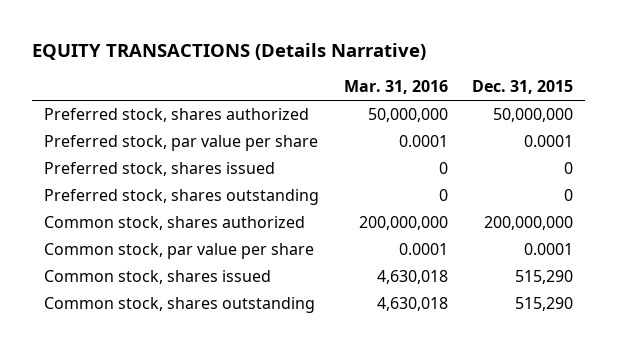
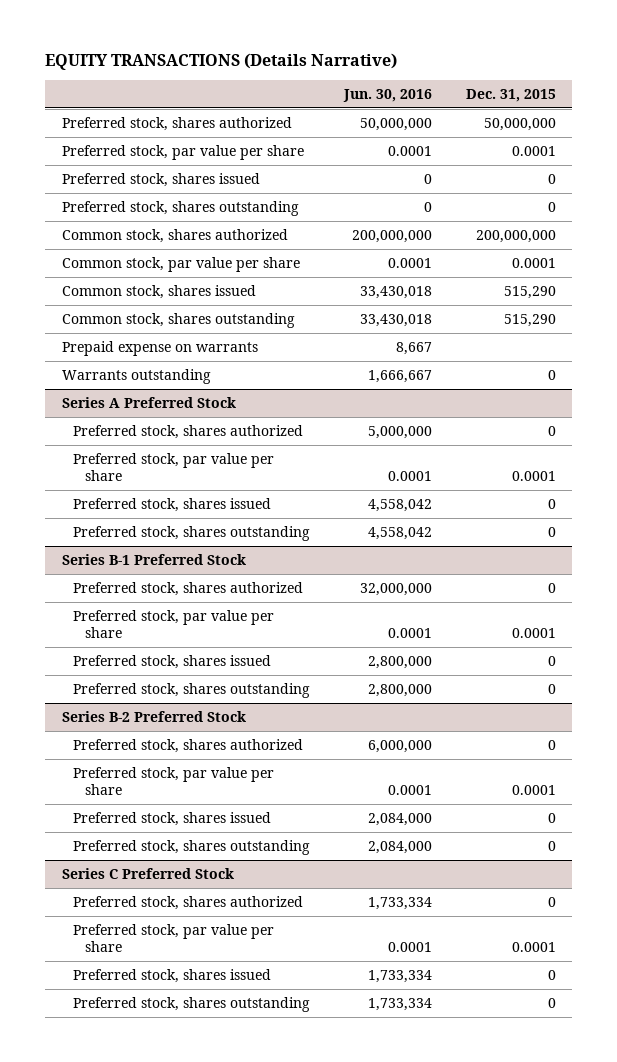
[343,80,448,95] Mar. 31, 2016 -> none
none -> [343,89,433,103] Jun. 30, 2016
none -> [61,340,258,356] Prepaid expense on warrants
none -> [61,368,211,384] Warrants outstanding
none -> [61,396,236,408] Series A Preferred Stock
none -> [73,424,304,439] Preferred stock, shares authorized
none -> [73,452,275,481] Preferred stock, par value per share
none -> [73,497,272,512] Preferred stock, shares issued
none -> [73,525,311,541] Preferred stock, shares outstanding
none -> [61,553,246,565] Series B-1 Preferred Stock
none -> [73,581,304,596] Preferred stock, shares authorized
none -> [73,609,275,638] Preferred stock, par value per share
none -> [73,654,272,669] Preferred stock, shares issued
none -> [73,682,311,698] Preferred stock, shares outstanding
none -> [61,710,246,722] Series B-2 Preferred Stock
none -> [73,738,304,753] Preferred stock, shares authorized
none -> [73,766,275,795] Preferred stock, par value per share
none -> [73,811,272,826] Preferred stock, shares issued
none -> [73,839,311,855] Preferred stock, shares outstanding
none -> [61,867,234,879] Series C Preferred Stock
none -> [73,895,304,910] Preferred stock, shares authorized
none -> [73,923,275,952] Preferred stock, par value per share
none -> [73,968,272,983] Preferred stock, shares issued
none -> [73,996,311,1012] Preferred stock, shares outstanding

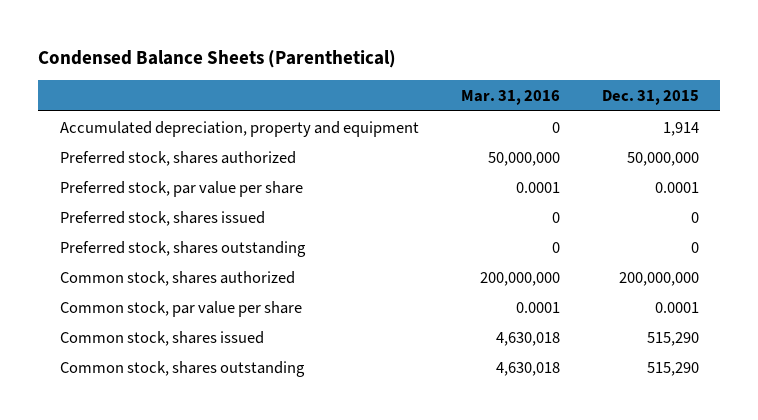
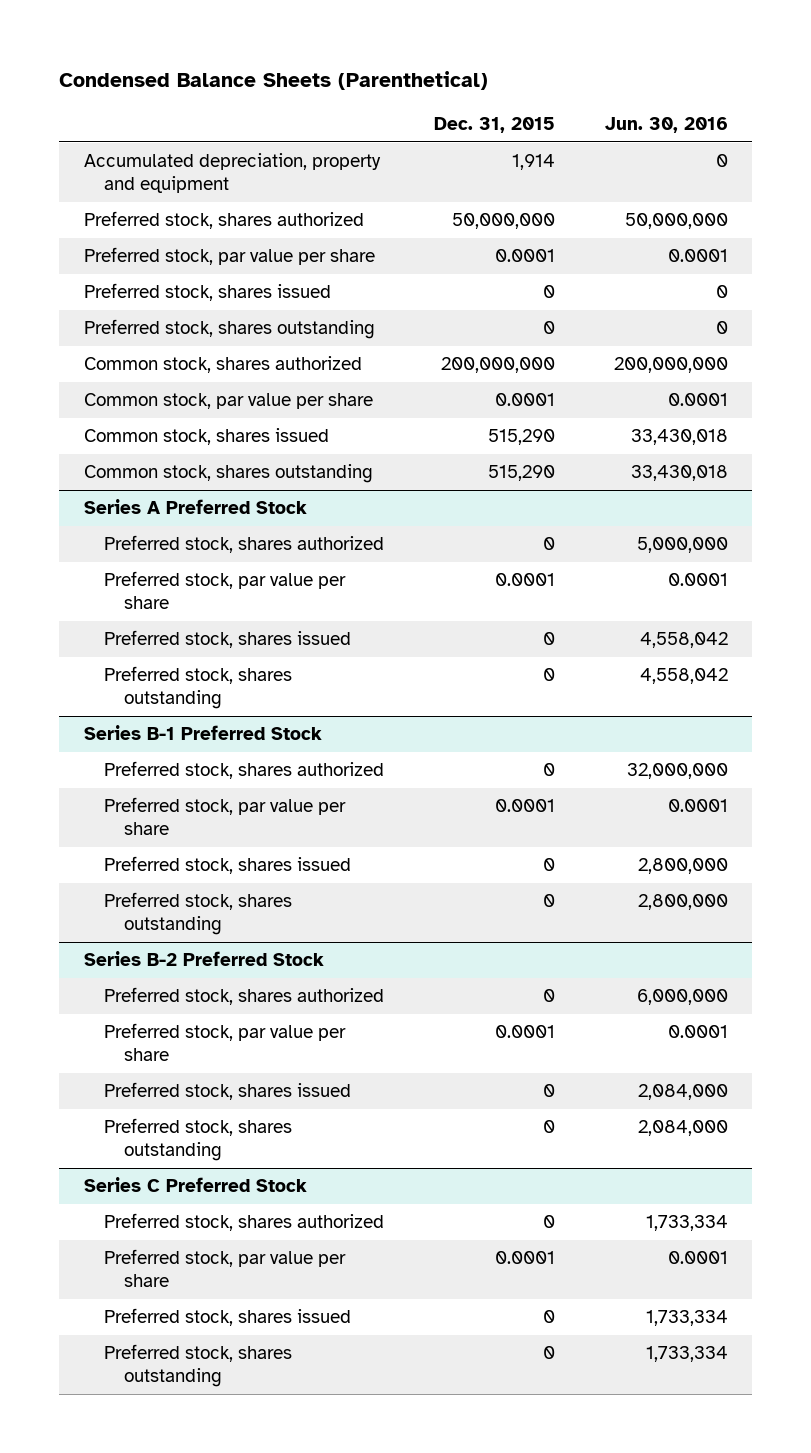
[460,89,560,105] Mar. 31, 2016 -> none
none -> [604,116,728,133] Jun. 30, 2016
none -> [83,499,307,515] Series A Preferred Stock
none -> [104,535,385,554] Preferred stock, shares authorized
none -> [104,571,347,610] Preferred stock, par value per share
none -> [104,630,352,649] Preferred stock, shares issued
none -> [104,666,293,710] Preferred stock, shares outstanding
none -> [83,725,322,741] Series B-1 Preferred Stock
none -> [104,761,385,780] Preferred stock, shares authorized
none -> [104,797,347,836] Preferred stock, par value per share
none -> [104,856,352,875] Preferred stock, shares issued
none -> [104,892,293,936] Preferred stock, shares outstanding
none -> [83,951,324,967] Series B-2 Preferred Stock
none -> [104,987,385,1006] Preferred stock, shares authorized
none -> [104,1023,347,1062] Preferred stock, par value per share
none -> [104,1082,352,1101] Preferred stock, shares issued
none -> [104,1118,293,1162] Preferred stock, shares outstanding
none -> [83,1177,307,1193] Series C Preferred Stock
none -> [104,1213,385,1232] Preferred stock, shares authorized
none -> [104,1249,347,1288] Preferred stock, par value per share
none -> [104,1308,352,1327] Preferred stock, shares issued
none -> [104,1344,293,1388] Preferred stock, shares outstanding

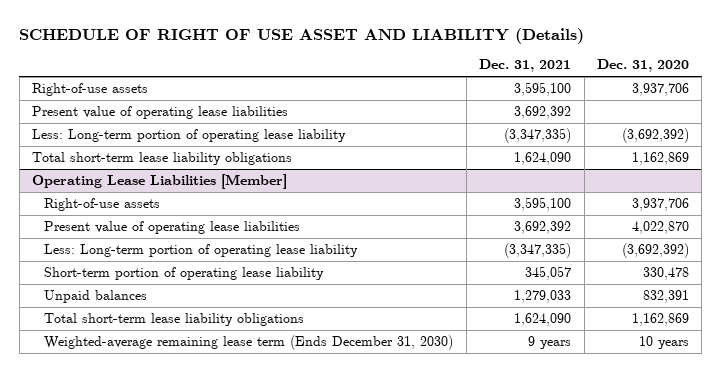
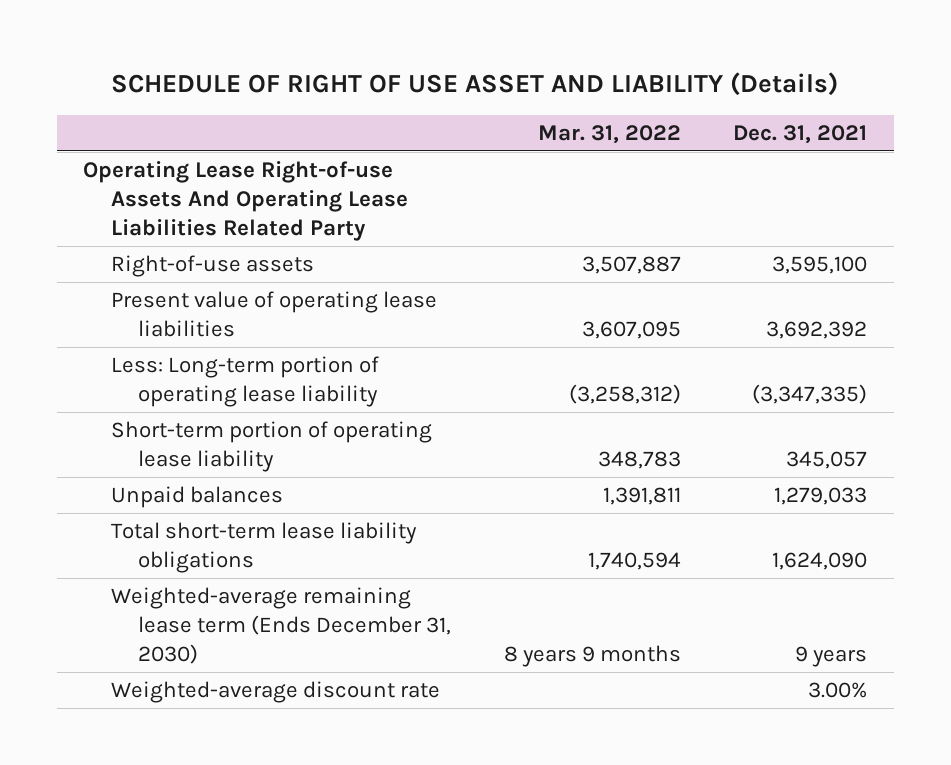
[596,59,689,73] Dec. 31, 2020 -> none
none -> [537,124,681,144] Mar. 31, 2022
[32,83,149,97] Right-of-use assets -> none
[32,106,289,120] Present value of operating lease liabilities -> none
[32,129,347,143] Less: Long-term portion of operating lease liability -> none
[32,152,293,166] Total short-term lease liability obligations -> none
[32,174,288,190] Operating Lease Liabilities [Member] -> none
none -> [83,160,408,241] Operating Lease Right-of-use Assets And Operating Lease Liabilities Related Party
none -> [110,680,440,703] Weighted-average discount rate

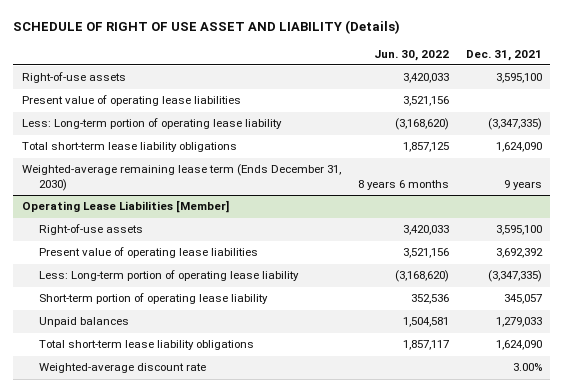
[537,124,681,144] Mar. 31, 2022 -> none
none -> [373,49,449,61] Jun. 30, 2022
[83,160,408,241] Operating Lease Right-of-use Assets And Operating Lease Liabilities Related Party -> none
none -> [21,95,241,107] Present value of operating lease liabilities
none -> [21,118,282,130] Less: Long-term portion of operating lease liability
none -> [21,142,237,153] Total short-term lease liability obligations
[110,586,451,664] Weighted-average remaining lease term (Ends December 31, 2030) -> [21,164,341,191] Weighted-average remaining lease term (Ends December 31, 2030)
none -> [21,200,229,214] Operating Lease Liabilities [Member]
none -> [39,224,144,236] Right-of-use assets

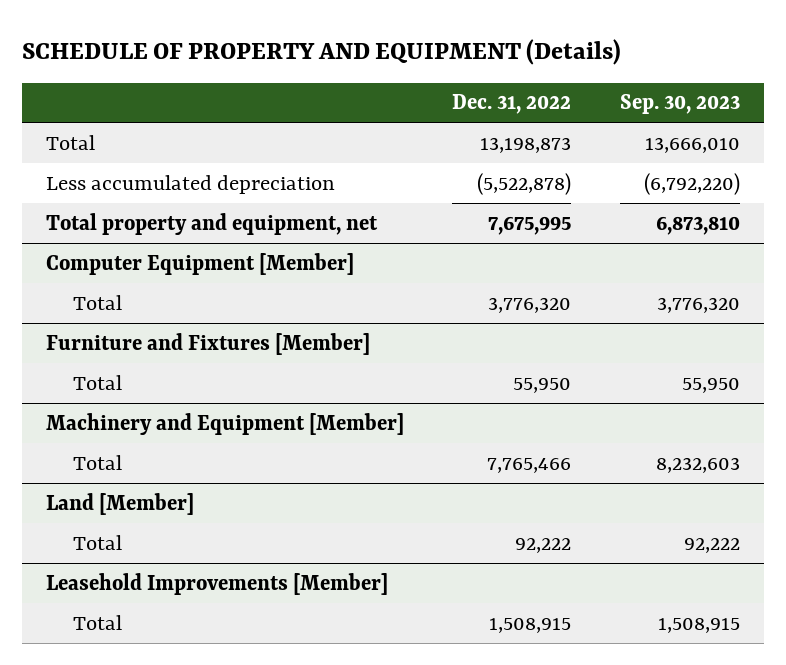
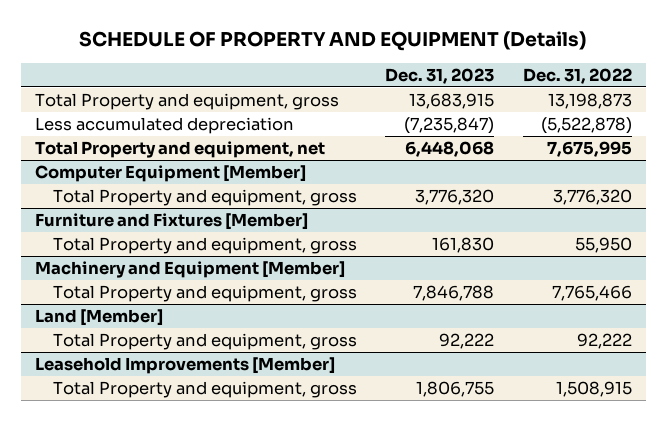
[619,94,740,115] Sep. 30, 2023 -> none
none -> [385,67,495,84] Dec. 31, 2023
[46,134,96,150] Total -> [34,93,339,111] Total Property and equipment, gross
[46,212,379,235] Total property and equipment, net -> [34,141,325,159] Total Property and equipment, net
[72,294,122,310] Total -> [53,189,358,207] Total Property and equipment, gross
[72,374,122,390] Total -> [53,237,358,255] Total Property and equipment, gross
[72,454,122,470] Total -> [53,285,358,303] Total Property and equipment, gross
[72,534,122,550] Total -> [53,333,358,351] Total Property and equipment, gross
[72,614,122,630] Total -> [53,381,358,399] Total Property and equipment, gross

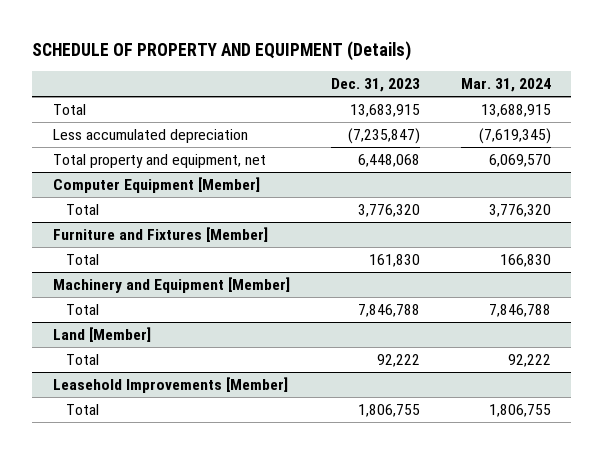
[522,67,632,84] Dec. 31, 2022 -> none
none -> [460,78,551,93] Mar. 31, 2024
[34,93,339,111] Total Property and equipment, gross -> [52,104,86,116] Total
[34,141,325,159] Total Property and equipment, net -> [52,154,266,169] Total property and equipment, net
[53,189,358,207] Total Property and equipment, gross -> [66,204,100,216] Total
[53,237,358,255] Total Property and equipment, gross -> [66,254,100,266] Total
[53,285,358,303] Total Property and equipment, gross -> [66,304,100,316] Total
[53,333,358,351] Total Property and equipment, gross -> [66,354,100,366] Total
[53,381,358,399] Total Property and equipment, gross -> [66,404,100,416] Total

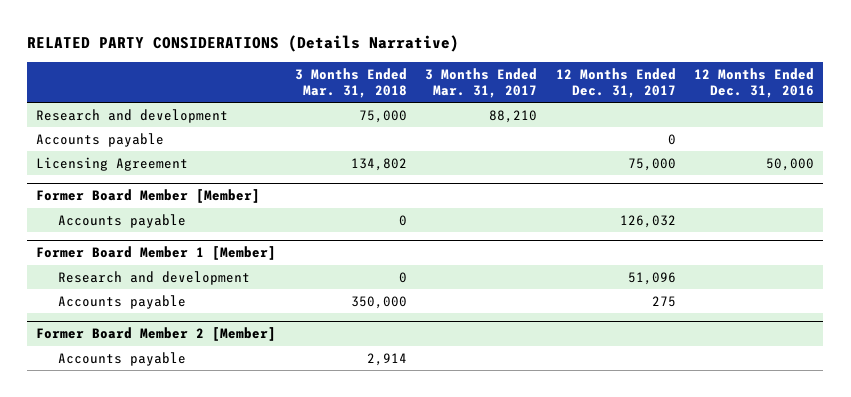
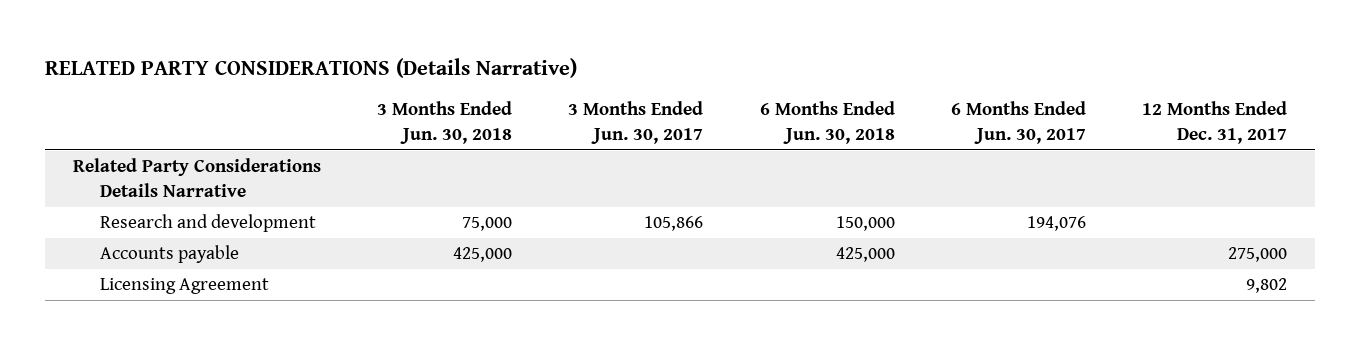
[294,67,407,98] 3 Months Ended Mar. 31, 2018 -> none
[425,67,538,98] 3 Months Ended Mar. 31, 2017 -> none
[694,67,815,98] 12 Months Ended Dec. 31, 2016 -> none
none -> [377,101,513,145] 3 Months Ended Jun. 30, 2018
none -> [568,101,704,145] 3 Months Ended Jun. 30, 2017
none -> [759,101,895,145] 6 Months Ended Jun. 30, 2018
none -> [950,101,1086,145] 6 Months Ended Jun. 30, 2017
none -> [73,158,322,198] Related Party Considerations Details Narrative
[36,189,261,204] Former Board Member [Member] -> none
[57,213,186,228] Accounts payable -> none
[36,246,277,261] Former Board Member 1 [Member] -> none
[57,270,250,285] Research and development -> none
[57,294,186,309] Accounts payable -> none
[36,327,277,342] Former Board Member 2 [Member] -> none
[57,351,186,366] Accounts payable -> none
[667,133,676,145] 0 -> [1228,247,1288,263] 275,000
[627,157,676,171] 75,000 -> [1246,278,1288,294] 9,802

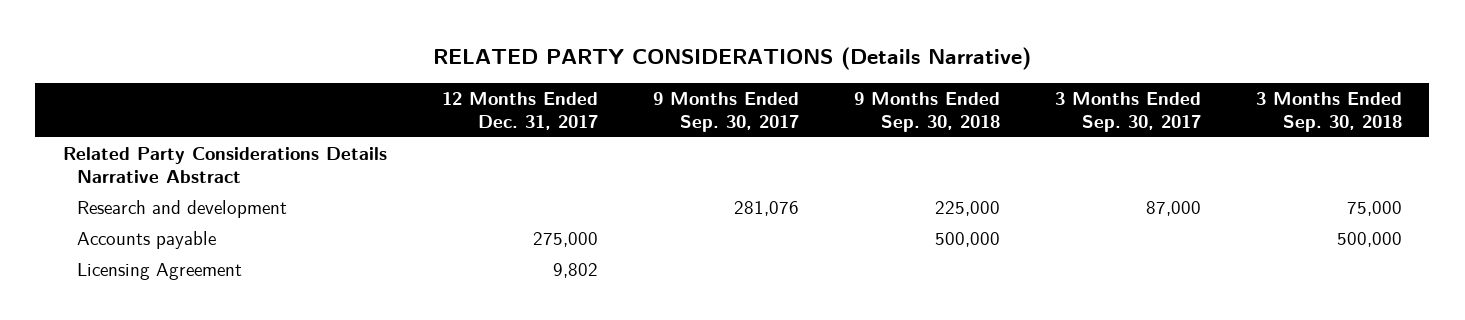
[377,101,513,145] 3 Months Ended Jun. 30, 2018 -> none
[568,101,704,145] 3 Months Ended Jun. 30, 2017 -> none
[759,101,895,145] 6 Months Ended Jun. 30, 2018 -> none
[950,101,1086,145] 6 Months Ended Jun. 30, 2017 -> none
none -> [652,91,799,132] 9 Months Ended Sep. 30, 2017
none -> [853,91,1000,132] 9 Months Ended Sep. 30, 2018
none -> [1054,91,1201,132] 3 Months Ended Sep. 30, 2017
none -> [1255,91,1402,132] 3 Months Ended Sep. 30, 2018
[73,158,322,198] Related Party Considerations Details Narrative -> [62,146,387,183] Related Party Considerations Details Narrative Abstract

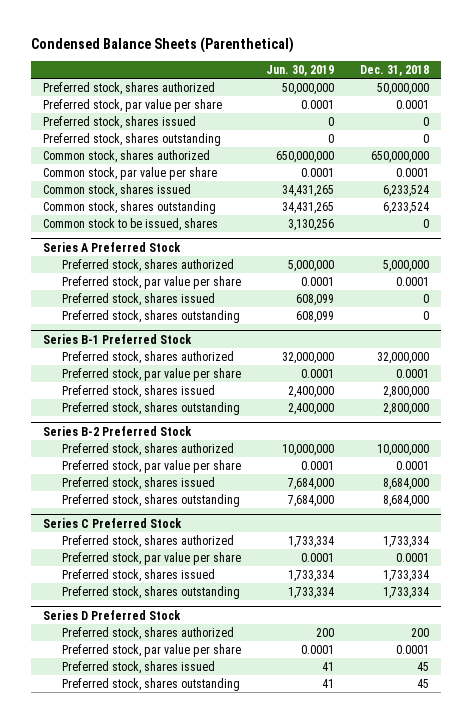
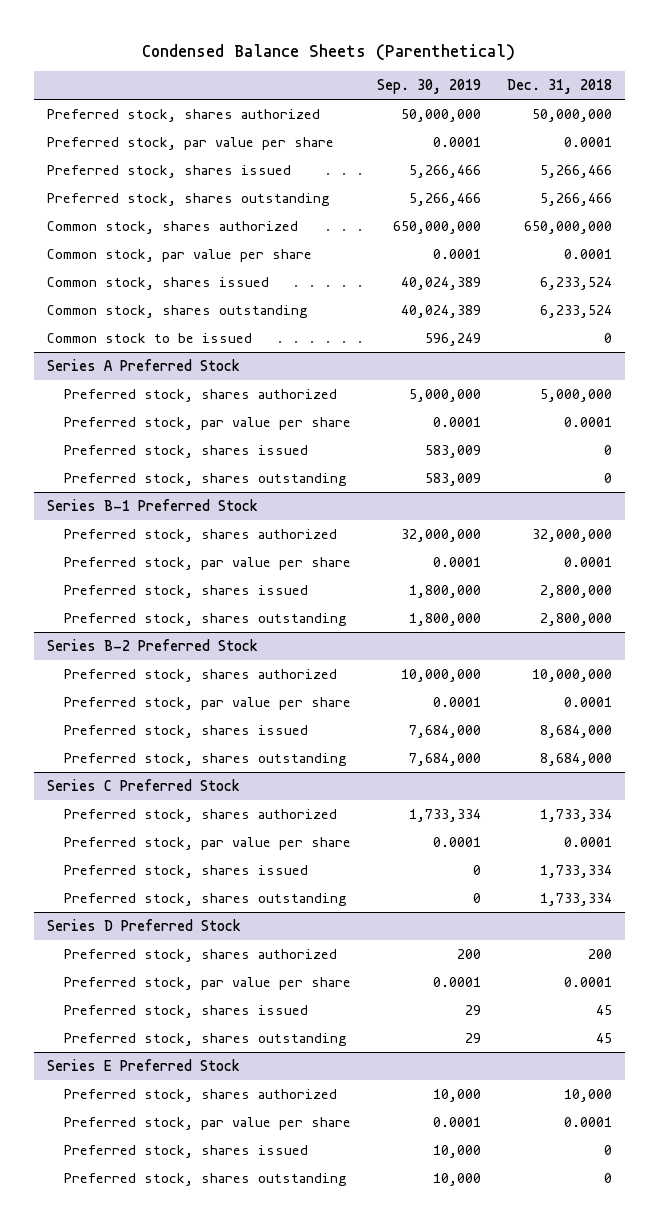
[266,64,335,76] Jun. 30, 2019 -> none
none -> [376,79,481,95] Sep. 30, 2019
[422,116,429,126] 0 -> [539,164,612,178] 5,266,466
[422,133,429,143] 0 -> [539,192,612,206] 5,266,466
[43,217,219,231] Common stock to be issued, shares -> [46,332,252,343] Common stock to be issued
none -> [46,1058,240,1071] Series E Preferred Stock
none -> [63,1088,337,1102] Preferred stock, shares authorized
none -> [63,1116,351,1130] Preferred stock, par value per share
none -> [63,1144,308,1158] Preferred stock, shares issued
none -> [63,1172,347,1186] Preferred stock, shares outstanding

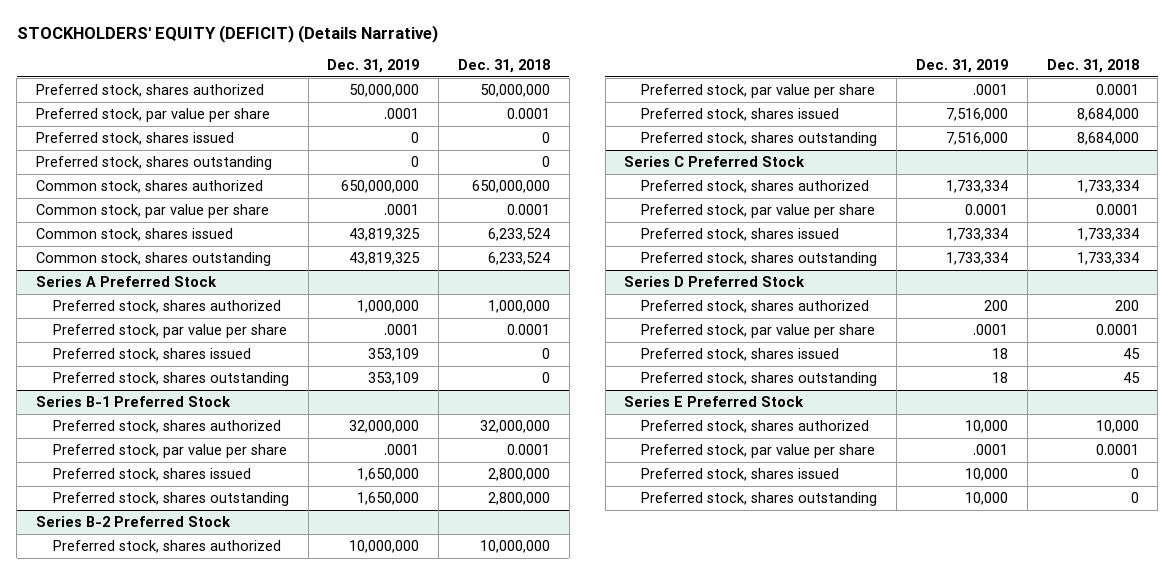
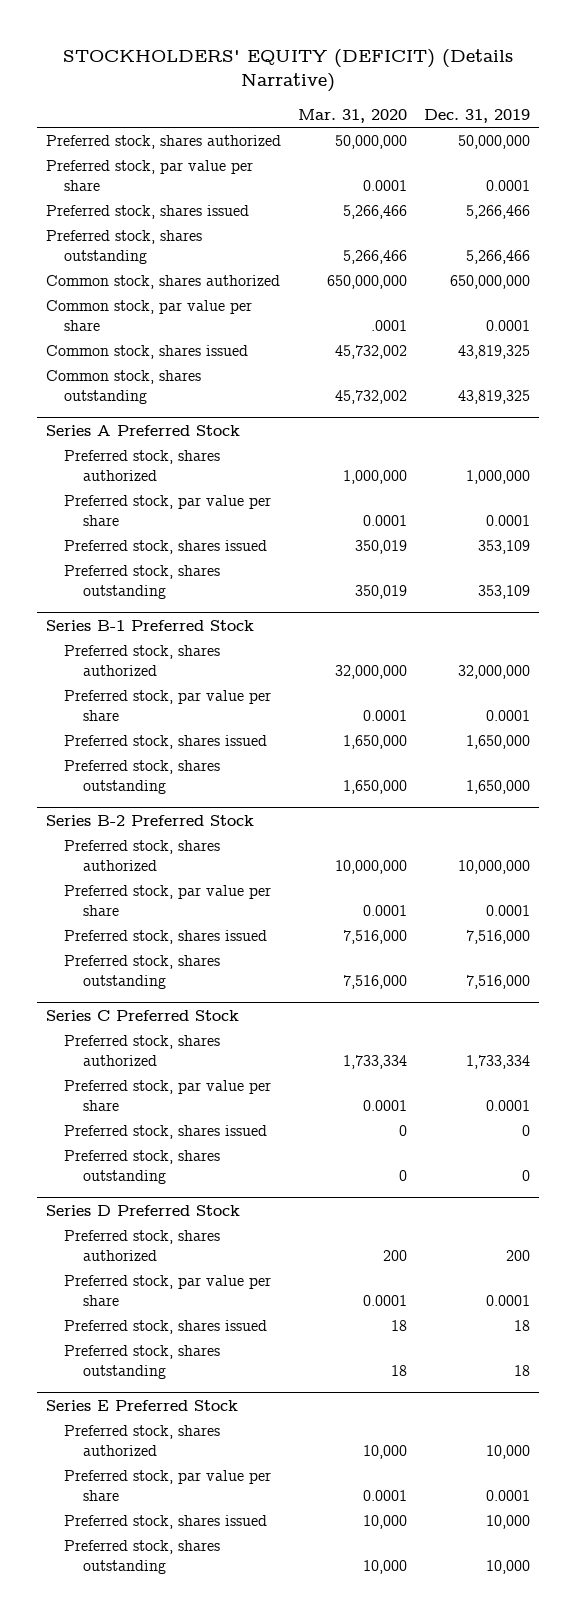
[457,59,550,74] Dec. 31, 2018 -> none
none -> [297,109,407,124] Mar. 31, 2020
[384,107,420,119] .0001 -> [486,180,531,192] 0.0001
[411,131,420,143] 0 -> [466,205,531,220] 5,266,466
[411,155,420,167] 0 -> [466,250,531,265] 5,266,466
[384,203,420,215] .0001 -> [486,320,531,332] 0.0001
[384,323,420,335] .0001 -> [486,515,531,527] 0.0001
[384,443,420,455] .0001 -> [486,710,531,722] 0.0001
[972,83,1008,95] .0001 -> [486,905,531,917] 0.0001
[945,227,1008,241] 1,733,334 -> [522,1125,531,1137] 0
[945,251,1008,265] 1,733,334 -> [522,1170,531,1182] 0
[972,323,1008,335] .0001 -> [486,1295,531,1307] 0.0001
[972,443,1008,455] .0001 -> [486,1490,531,1502] 0.0001

